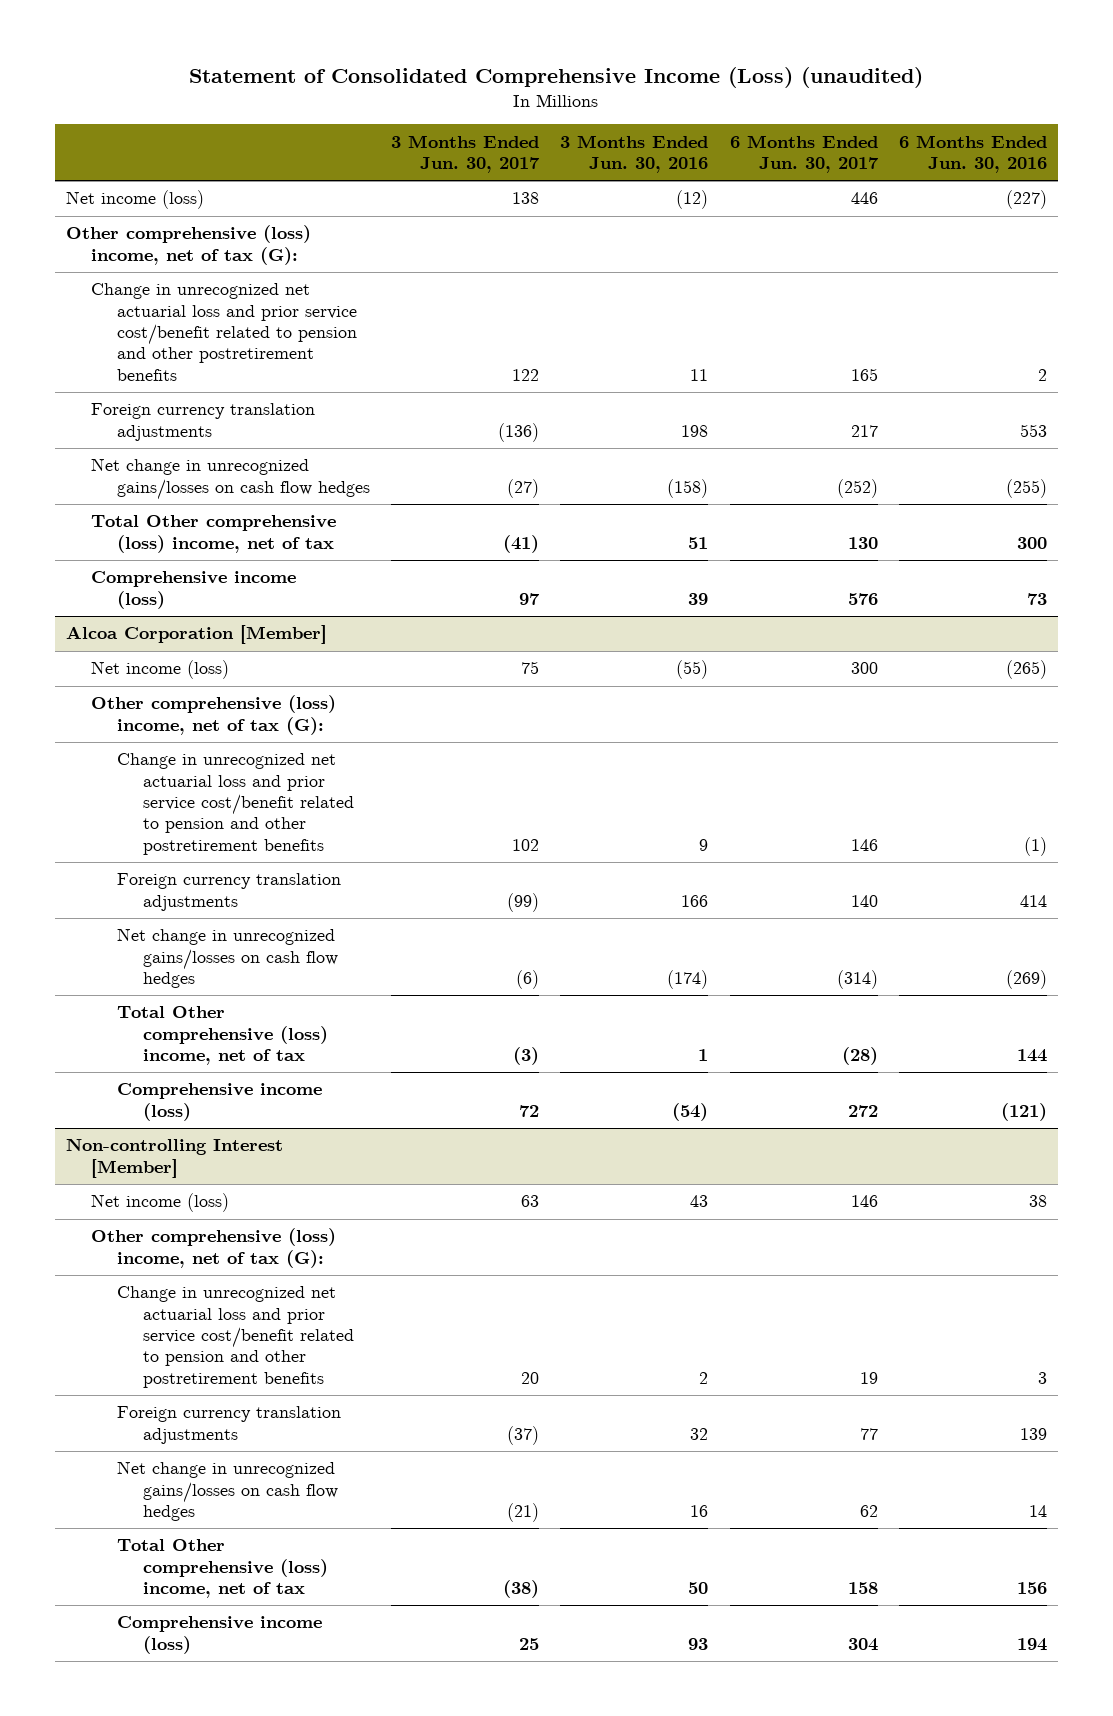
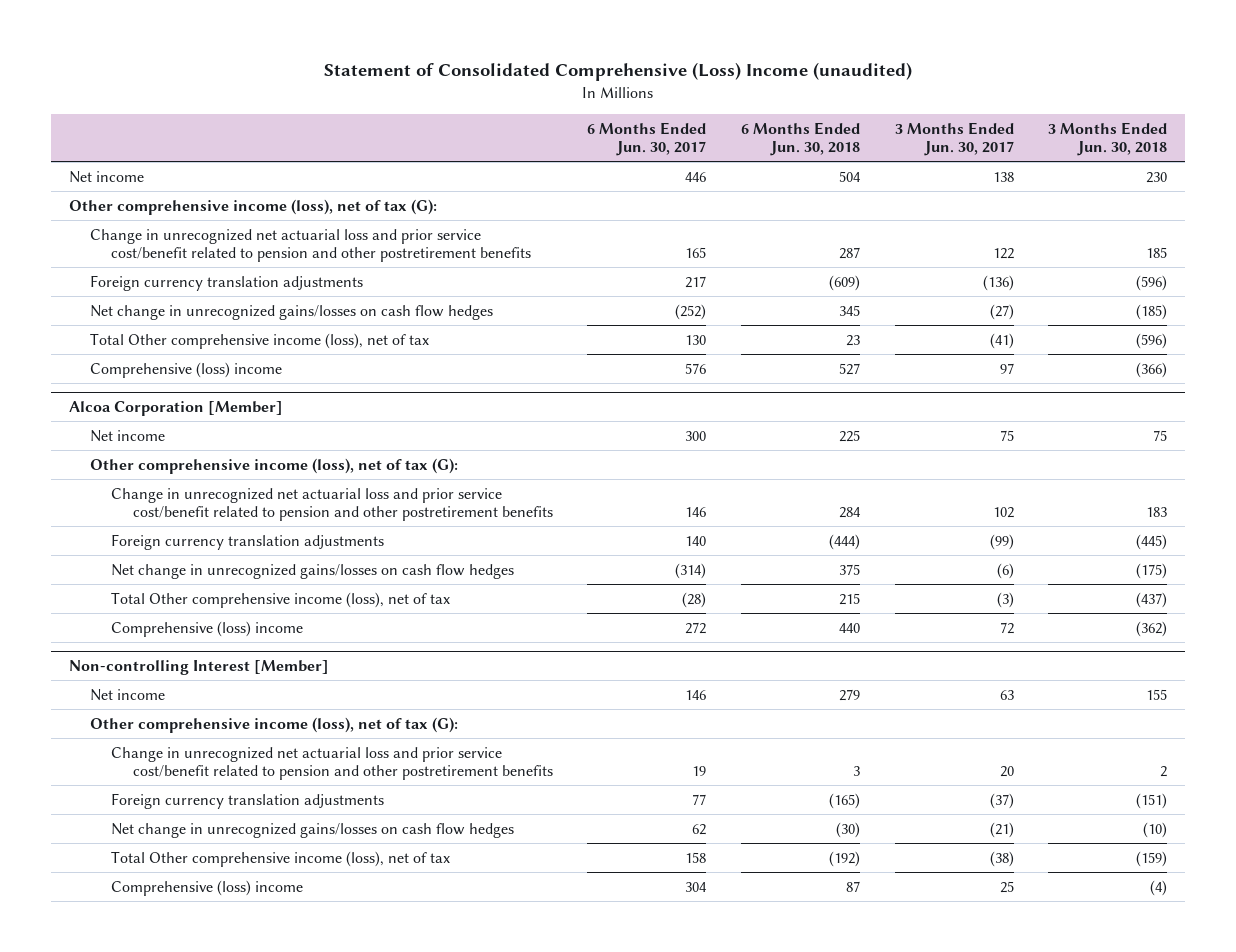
[189,66,924,88] Statement of Consolidated Comprehensive Income (Loss) (unaudited) -> [324,62,913,82] Statement of Consolidated Comprehensive (Loss) Income (unaudited)
[560,134,709,174] 3 Months Ended Jun. 30, 2016 -> none
[898,134,1047,174] 6 Months Ended Jun. 30, 2016 -> none
none -> [741,121,861,157] 6 Months Ended Jun. 30, 2018
none -> [1048,121,1168,157] 3 Months Ended Jun. 30, 2018
[65,190,204,210] Net income (loss) -> [68,170,144,183] Net income
[65,225,311,265] Other comprehensive (loss) income, net of tax (G): -> [68,198,437,215] Other comprehensive income (loss), net of tax (G):
[91,515,337,553] Total Other comprehensive (loss) income, net of tax -> [89,332,429,349] Total Other comprehensive income (loss), net of tax
[91,571,297,609] Comprehensive income (loss) -> [89,361,282,378] Comprehensive (loss) income
[91,660,230,680] Net income (loss) -> [89,429,165,442] Net income
[91,695,337,735] Other comprehensive (loss) income, net of tax (G): -> [89,457,458,474] Other comprehensive income (loss), net of tax (G):
[117,1006,328,1066] Total Other comprehensive (loss) income, net of tax -> [111,591,451,608] Total Other comprehensive income (loss), net of tax
[117,1083,323,1121] Comprehensive income (loss) -> [111,620,304,637] Comprehensive (loss) income
[91,1193,230,1213] Net income (loss) -> [89,688,165,701] Net income
[91,1228,337,1268] Other comprehensive (loss) income, net of tax (G): -> [89,716,458,733] Other comprehensive income (loss), net of tax (G):
[117,1539,328,1599] Total Other comprehensive (loss) income, net of tax -> [111,850,451,867] Total Other comprehensive income (loss), net of tax
[117,1616,323,1654] Comprehensive income (loss) -> [111,879,304,896] Comprehensive (loss) income

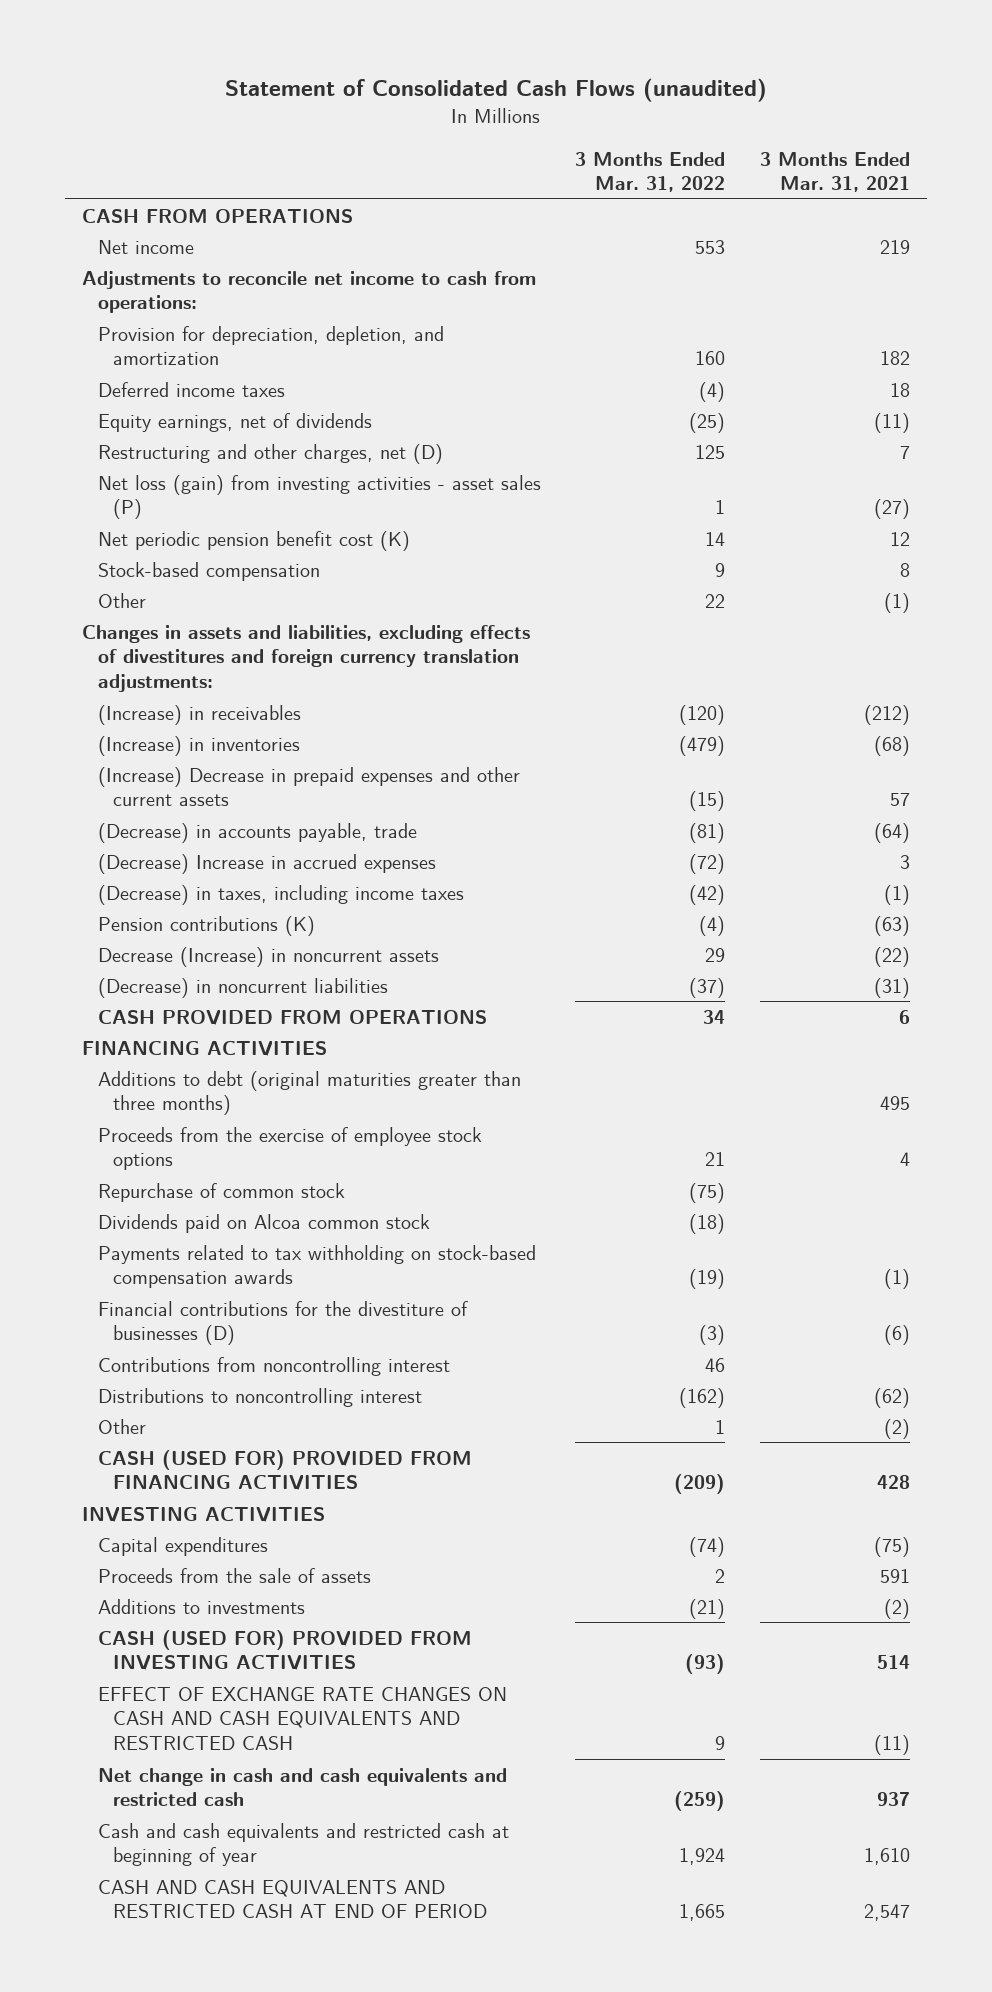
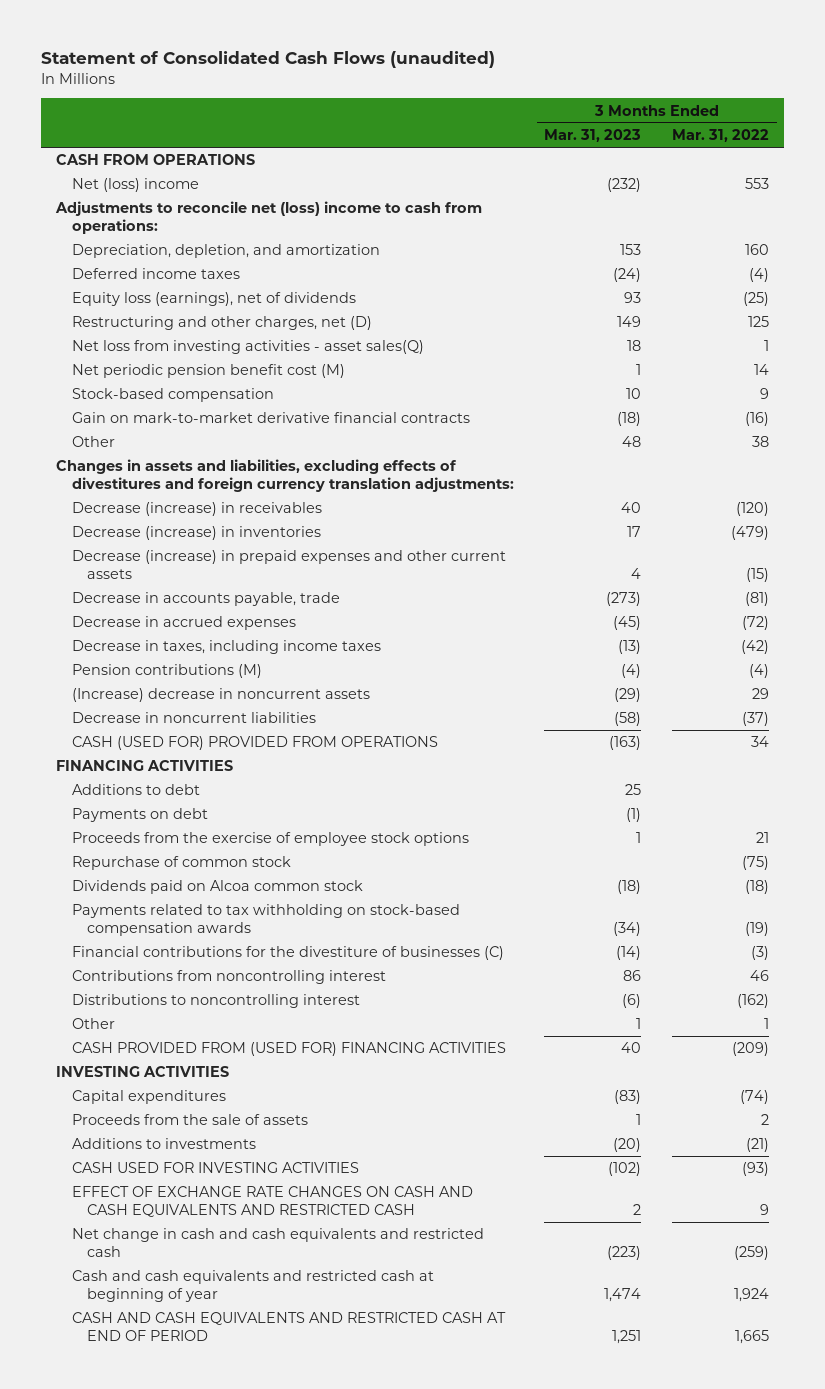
[759,151,910,193] 3 Months Ended Mar. 31, 2021 -> none
none -> [544,129,642,143] Mar. 31, 2023
[97,239,194,254] Net income -> [71,178,199,193] Net (loss) income
[82,270,537,314] Adjustments to reconcile net income to cash from operations: -> [55,201,483,235] Adjustments to reconcile net (loss) income to cash from operations:
[97,325,444,366] Provision for depreciation, depletion, and amortization -> [71,244,380,259] Depreciation, depletion, and amortization
[97,412,372,432] Equity earnings, net of dividends -> [71,292,356,307] Equity loss (earnings), net of dividends
[97,474,541,520] Net loss (gain) from investing activities - asset sales (P) -> [71,340,424,355] Net loss from investing activities - asset sales(Q)
[97,530,410,551] Net periodic pension benefit cost (K) -> [71,364,345,379] Net periodic pension benefit cost (M)
none -> [71,412,470,424] Gain on mark-to-market derivative financial contracts
[705,593,726,608] 22 -> [751,436,769,448] 38
[97,704,301,725] (Increase) in receivables -> [71,502,322,517] Decrease (increase) in receivables
[97,735,300,756] (Increase) in inventories -> [71,526,321,541] Decrease (increase) in inventories
[97,766,520,807] (Increase) Decrease in prepaid expenses and other current assets -> [71,550,506,580] Decrease (increase) in prepaid expenses and other current assets
[97,822,417,843] (Decrease) in accounts payable, trade -> [71,592,340,607] Decrease in accounts payable, trade
[97,853,436,874] (Decrease) Increase in accrued expenses -> [71,616,296,631] Decrease in accrued expenses
[97,884,464,905] (Decrease) in taxes, including income taxes -> [71,640,381,655] Decrease in taxes, including income taxes
[97,915,315,936] Pension contributions (K) -> [71,664,262,679] Pension contributions (M)
[97,946,439,967] Decrease (Increase) in noncurrent assets -> [71,688,370,703] (Increase) decrease in noncurrent assets
[97,977,388,998] (Decrease) in noncurrent liabilities -> [71,712,316,724] Decrease in noncurrent liabilities
[97,1009,487,1025] CASH PROVIDED FROM OPERATIONS -> [71,736,438,751] CASH (USED FOR) PROVIDED FROM OPERATIONS
[97,1070,521,1116] Additions to debt (original maturities greater than three months) -> [71,784,200,796] Additions to debt
none -> [71,808,208,823] Payments on debt
[97,1300,468,1346] Financial contributions for the divestiture of businesses (D) -> [71,946,504,961] Financial contributions for the divestiture of businesses (C)
[97,1449,472,1491] CASH (USED FOR) PROVIDED FROM FINANCING ACTIVITIES -> [71,1042,506,1057] CASH PROVIDED FROM (USED FOR) FINANCING ACTIVITIES
[97,1629,472,1671] CASH (USED FOR) PROVIDED FROM INVESTING ACTIVITIES -> [71,1162,359,1174] CASH USED FOR INVESTING ACTIVITIES

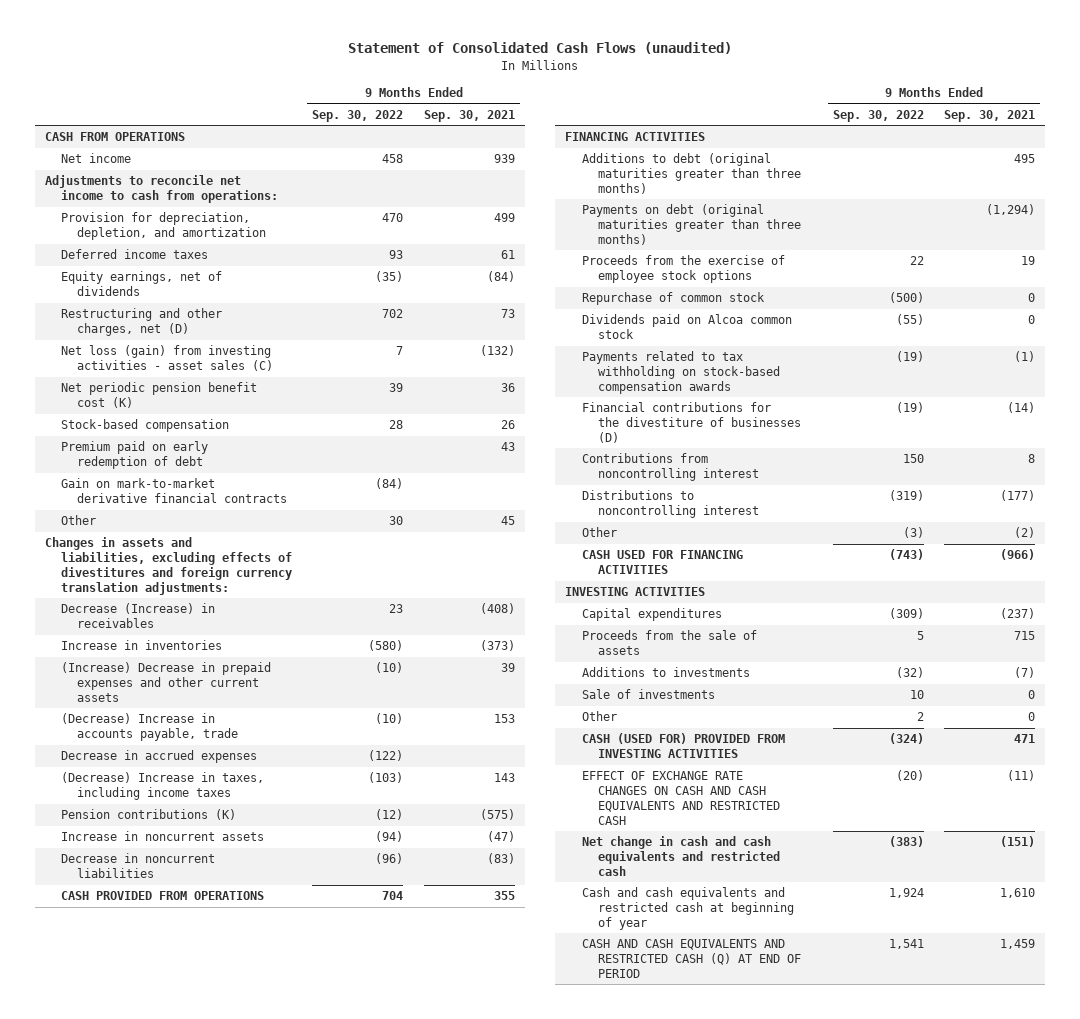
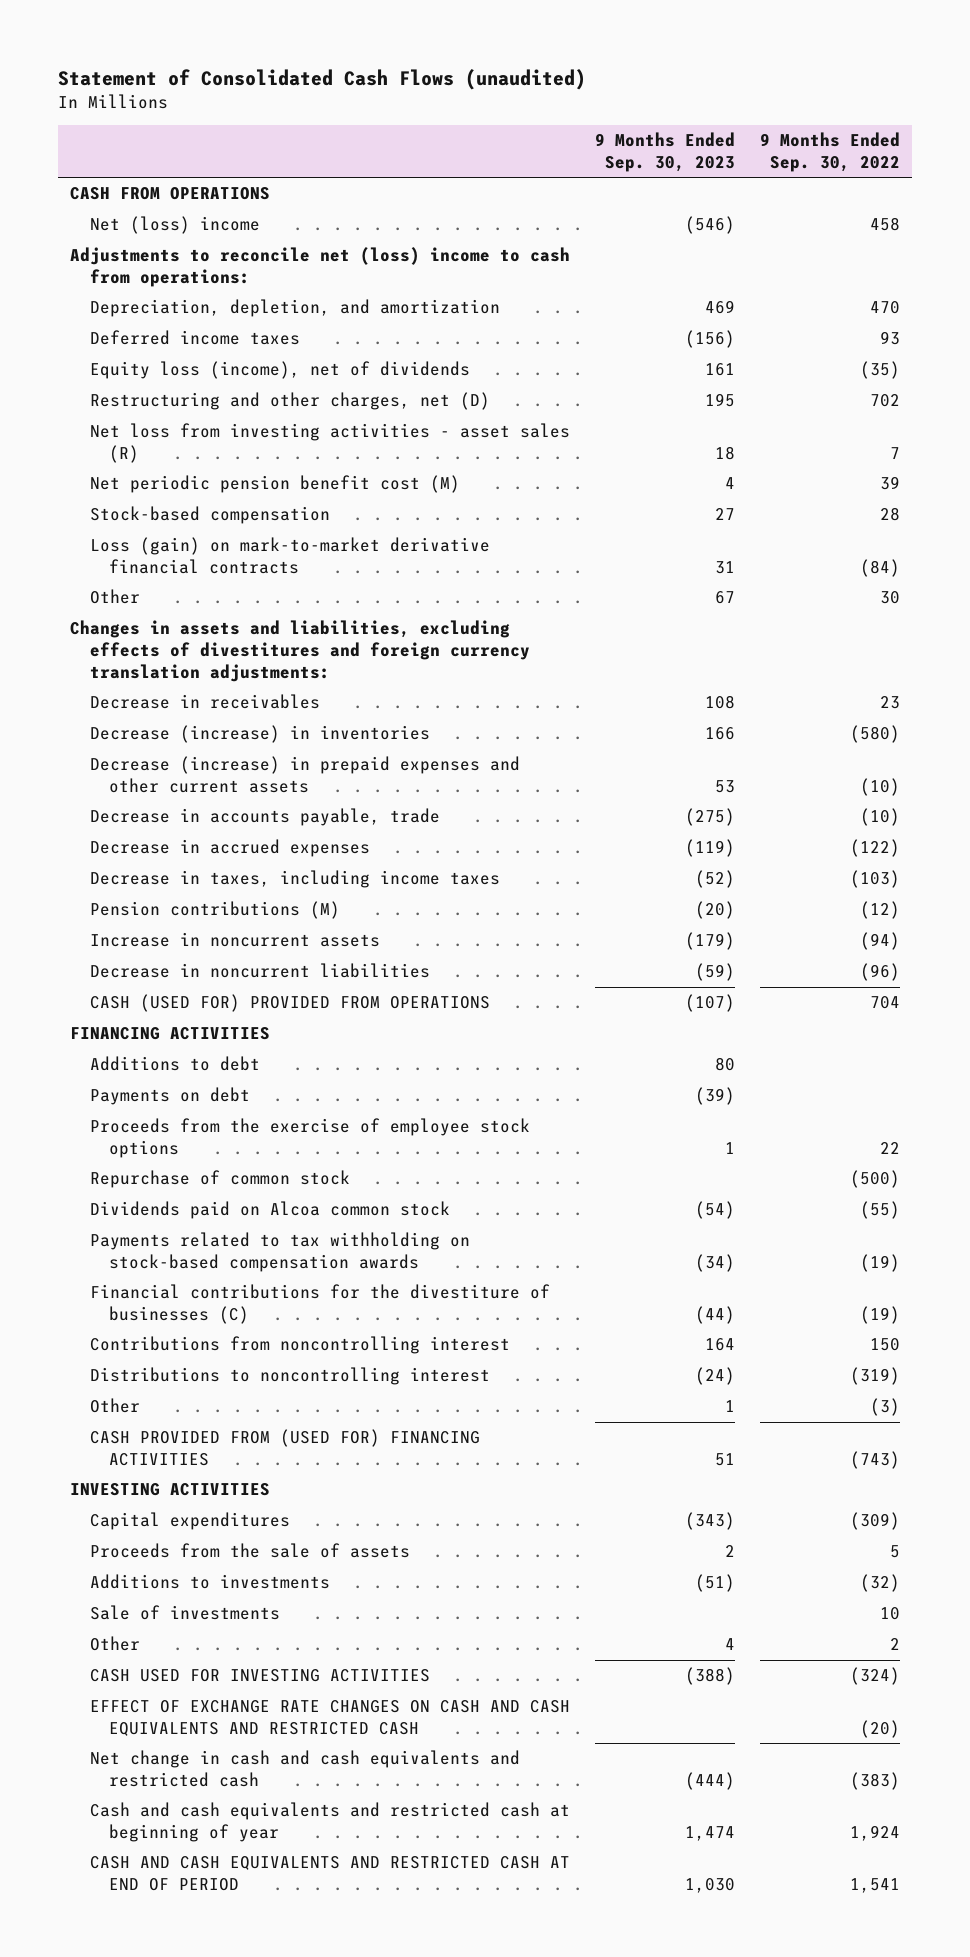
[423,109,515,122] Sep. 30, 2021 -> none
none -> [595,131,736,172] 9 Months Ended Sep. 30, 2023
[61,153,132,164] Net income -> [89,216,260,235] Net (loss) income
[44,175,279,204] Adjustments to reconcile net income to cash from operations: -> [70,247,571,288] Adjustments to reconcile net (loss) income to cash from operations:
[61,212,267,241] Provision for depreciation, depletion, and amortization -> [89,299,500,318] Depreciation, depletion, and amortization
[61,271,223,297] Equity earnings, net of dividends -> [89,361,470,380] Equity loss (income), net of dividends
[61,345,274,372] Net loss (gain) from investing activities - asset sales (C) -> [89,423,570,464] Net loss from investing activities - asset sales (R)
[61,382,258,409] Net periodic pension benefit cost (K) -> [89,475,460,494] Net periodic pension benefit cost (M)
[61,441,209,470] Premium paid on early redemption of debt -> none
[61,478,288,504] Gain on mark-to-market derivative financial contracts -> [89,537,490,575] Loss (gain) on mark-to-market derivative financial contracts
[61,603,216,629] Decrease (Increase) in receivables -> [89,694,320,710] Decrease in receivables
[61,640,223,651] Increase in inventories -> [89,725,430,744] Decrease (increase) in inventories
[61,662,272,703] (Increase) Decrease in prepaid expenses and other current assets -> [89,756,520,794] Decrease (increase) in prepaid expenses and other current assets
[61,713,239,742] (Decrease) Increase in accounts payable, trade -> [89,808,440,827] Decrease in accounts payable, trade
[61,772,265,801] (Decrease) Increase in taxes, including income taxes -> [89,870,500,889] Decrease in taxes, including income taxes
[61,809,237,821] Pension contributions (K) -> [89,901,340,920] Pension contributions (M)
[61,891,265,901] CASH PROVIDED FROM OPERATIONS -> [89,994,490,1013] CASH (USED FOR) PROVIDED FROM OPERATIONS
[581,153,801,195] Additions to debt (original maturities greater than three months) -> [89,1056,260,1072] Additions to debt
[581,204,801,246] Payments on debt (original maturities greater than three months) -> [89,1087,250,1106] Payments on debt
[581,402,801,444] Financial contributions for the divestiture of businesses (D) -> [89,1284,550,1325] Financial contributions for the divestiture of businesses (C)
[581,550,743,575] CASH USED FOR FINANCING ACTIVITIES -> [89,1429,480,1467] CASH PROVIDED FROM (USED FOR) FINANCING ACTIVITIES
[581,733,785,759] CASH (USED FOR) PROVIDED FROM INVESTING ACTIVITIES -> [89,1669,430,1683] CASH USED FOR INVESTING ACTIVITIES
[581,939,801,979] CASH AND CASH EQUIVALENTS AND RESTRICTED CASH (Q) AT END OF PERIOD -> [89,1856,570,1892] CASH AND CASH EQUIVALENTS AND RESTRICTED CASH AT END OF PERIOD

